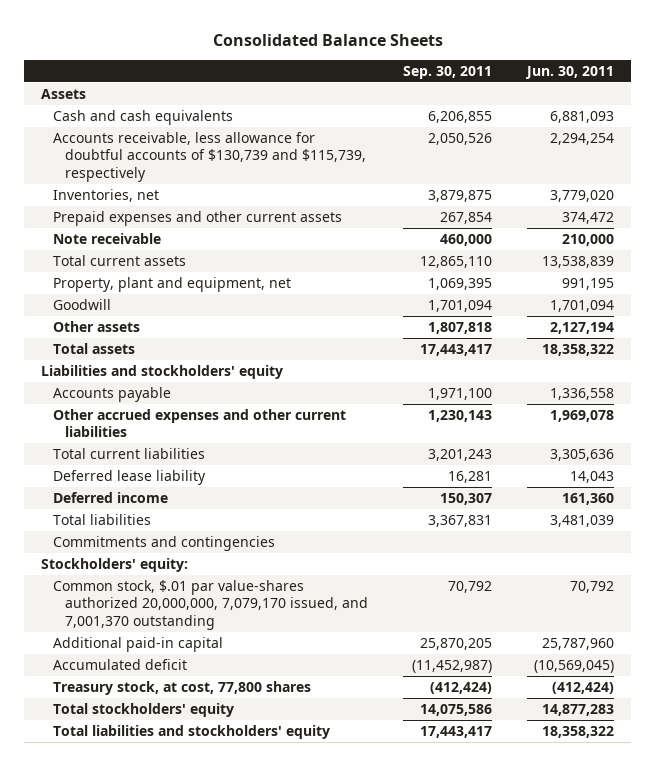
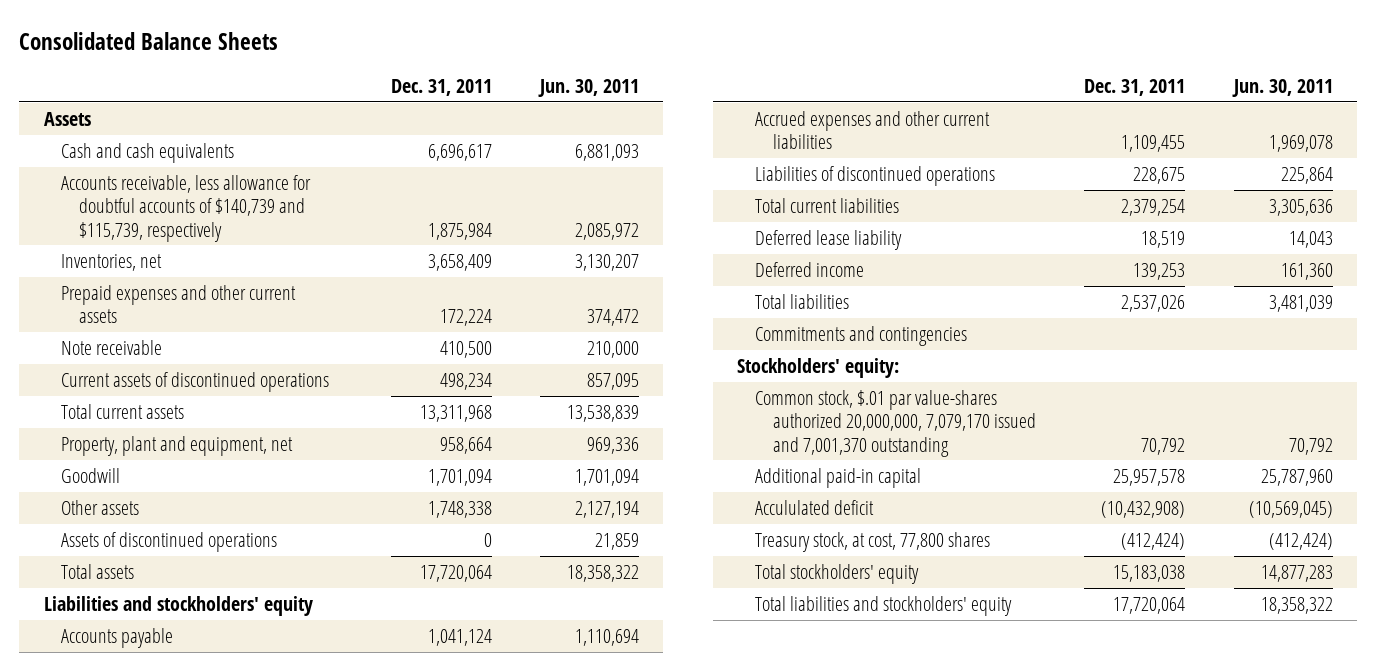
[402,65,492,79] Sep. 30, 2011 -> none
none -> [390,78,492,96] Dec. 31, 2011
[52,132,366,182] Accounts receivable, less allowance for doubtful accounts of $130,739 and $115,739, respectively -> [61,174,312,242] Accounts receivable, less allowance for doubtful accounts of $140,739 and $115,739, respectively
[549,133,614,146] 2,294,254 -> [575,222,640,240] 2,085,972
[549,190,614,203] 3,779,020 -> [575,253,640,271] 3,130,207
none -> [61,371,330,392] Current assets of discontinued operations
[561,278,614,291] 991,195 -> [587,436,640,454] 969,336
none -> [61,531,278,552] Assets of discontinued operations
[549,388,614,401] 1,336,558 -> [575,628,640,646] 1,110,694
[52,409,346,438] Other accrued expenses and other current liabilities -> [754,110,990,150] Accrued expenses and other current liabilities
none -> [754,165,995,186] Liabilities of discontinued operations
[52,580,368,630] Common stock, $.01 par value-shares authorized 20,000,000, 7,079,170 issued, and 7,001,370 outstanding -> [754,389,1036,457] Common stock, $.01 par value-shares authorized 20,000,000, 7,079,170 issued and 7,001,370 outstanding
[52,659,187,671] Accumulated deficit -> [754,499,874,515] Accululated deficit

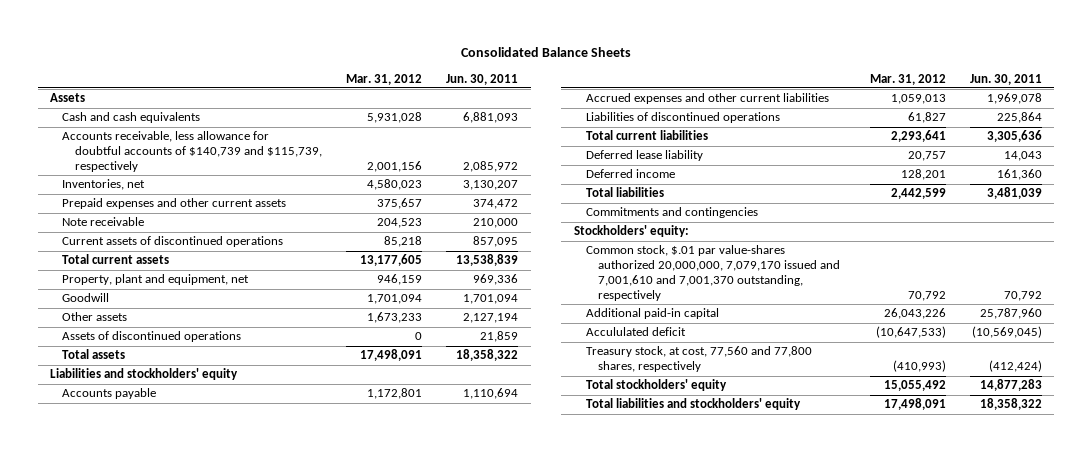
[390,78,492,96] Dec. 31, 2011 -> none
none -> [346,73,423,85] Mar. 31, 2012
[754,389,1036,457] Common stock, $.01 par value-shares authorized 20,000,000, 7,079,170 issued and 7,001,370 outstanding -> [586,245,841,301] Common stock, $.01 par value-shares authorized 20,000,000, 7,079,170 issued and 7,001,610 and 7,001,370 outstanding, respectively
[754,531,990,552] Treasury stock, at cost, 77,800 shares -> [586,346,813,373] Treasury stock, at cost, 77,560 and 77,800 shares, respectively

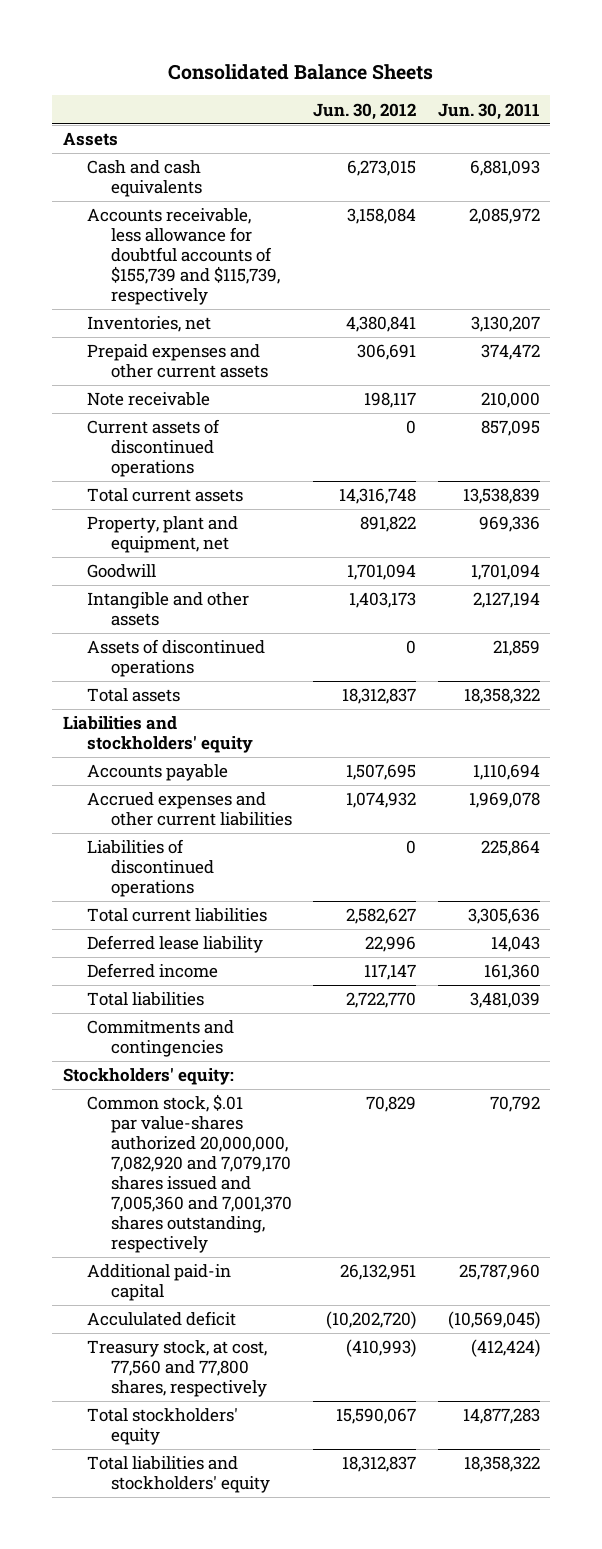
[346,73,423,85] Mar. 31, 2012 -> none
none -> [313,102,417,120] Jun. 30, 2012
[62,131,322,173] Accounts receivable, less allowance for doubtful accounts of $140,739 and $115,739, respectively -> [87,208,281,306] Accounts receivable, less allowance for doubtful accounts of $155,739 and $115,739, respectively
[62,312,128,322] Other assets -> [87,592,250,627] Intangible and other assets
[586,245,841,301] Common stock, $.01 par value-shares authorized 20,000,000, 7,079,170 issued and 7,001,610 and 7,001,370 outstanding, respectively -> [87,1094,293,1254] Common stock, $.01 par value-shares authorized 20,000,000, 7,082,920 and 7,079,170 shares issued and 7,005,360 and 7,001,370 shares outstanding, respectively

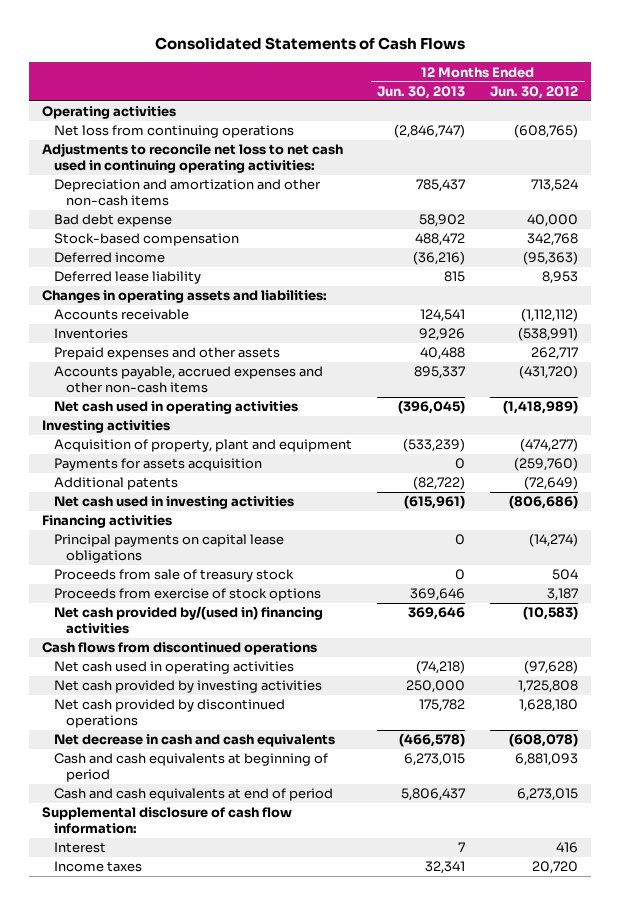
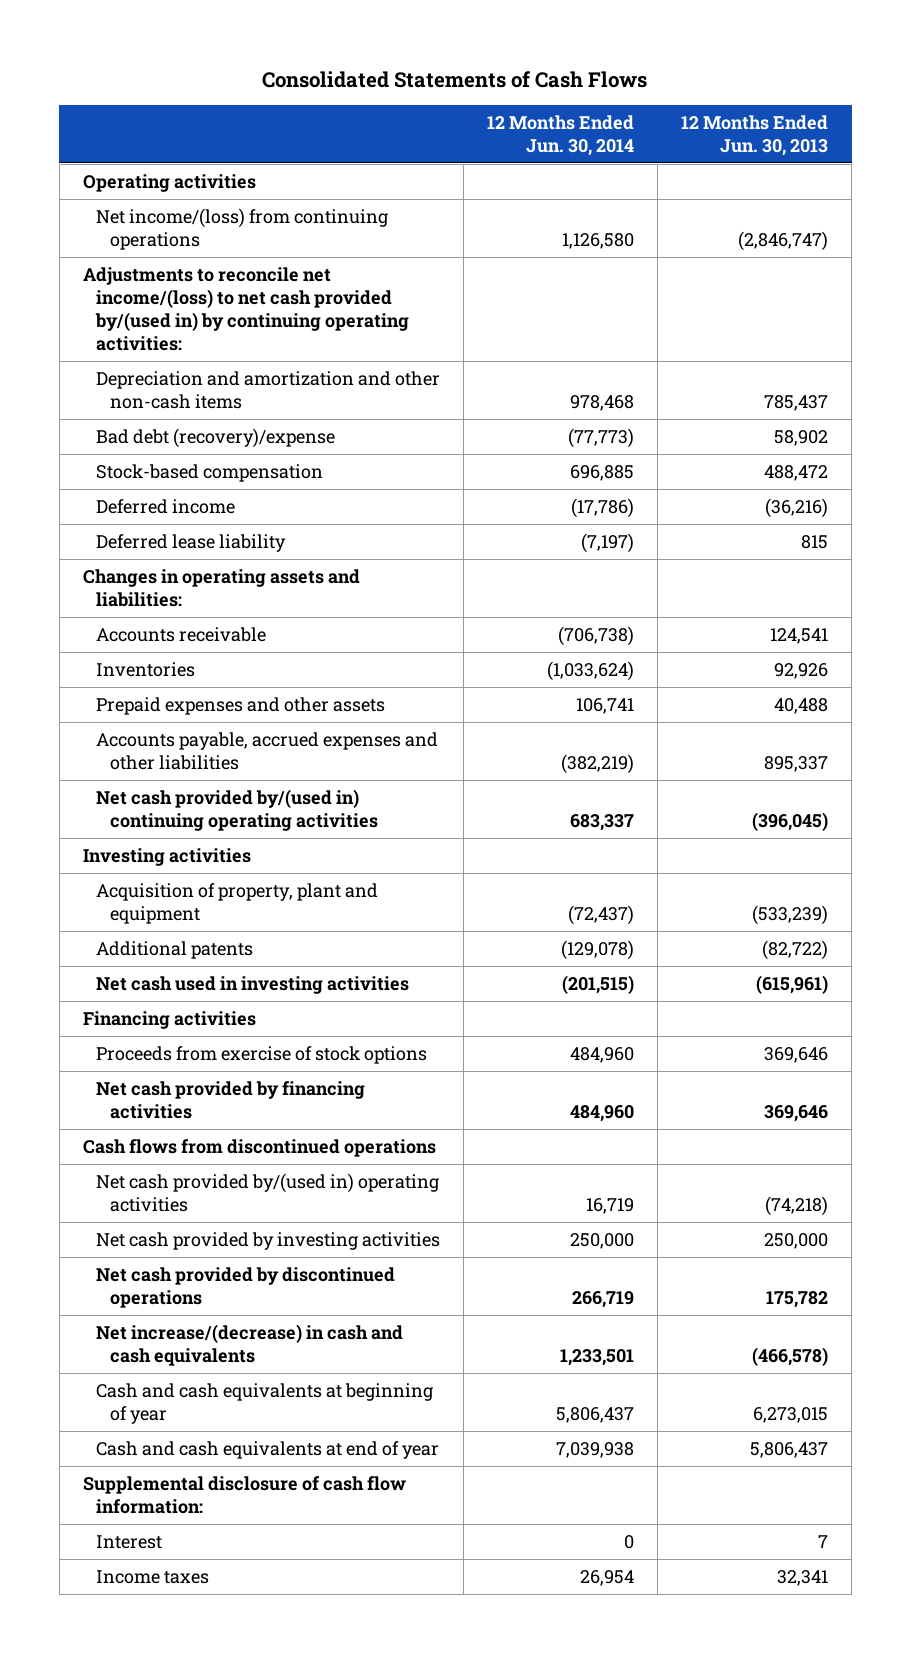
[490,85,579,99] Jun. 30, 2012 -> none
none -> [487,114,635,156] 12 Months Ended Jun. 30, 2014
[54,125,295,139] Net loss from continuing operations -> [96,207,389,250] Net income/(loss) from continuing operations
[41,143,343,173] Adjustments to reconcile net loss to net cash used in continuing operating activities: -> [82,266,410,351] Adjustments to reconcile net income/(loss) to net cash provided by/(used in) by continuing operating activities:
[54,214,173,228] Bad debt expense -> [96,427,336,448] Bad debt (recovery)/expense
[54,366,324,393] Accounts payable, accrued expenses and other non-cash items -> [96,731,439,770] Accounts payable, accrued expenses and other liabilities
[54,401,299,415] Net cash used in operating activities -> [96,788,379,831] Net cash provided by/(used in) continuing operating activities
[54,458,263,472] Payments for assets acquisition -> none
[54,534,285,563] Principal payments on capital lease obligations -> none
[54,569,295,583] Proceeds from sale of treasury stock -> none
[54,606,324,634] Net cash provided by/(used in) financing activities -> [96,1080,366,1119] Net cash provided by financing activities
[54,661,295,675] Net cash used in operating activities -> [96,1172,440,1212] Net cash provided by/(used in) operating activities
[54,734,336,748] Net decrease in cash and cash equivalents -> [96,1323,404,1366] Net increase/(decrease) in cash and cash equivalents
[54,753,329,782] Cash and cash equivalents at beginning of period -> [96,1382,434,1424] Cash and cash equivalents at beginning of year
[54,788,334,802] Cash and cash equivalents at end of period -> [96,1440,440,1459] Cash and cash equivalents at end of year

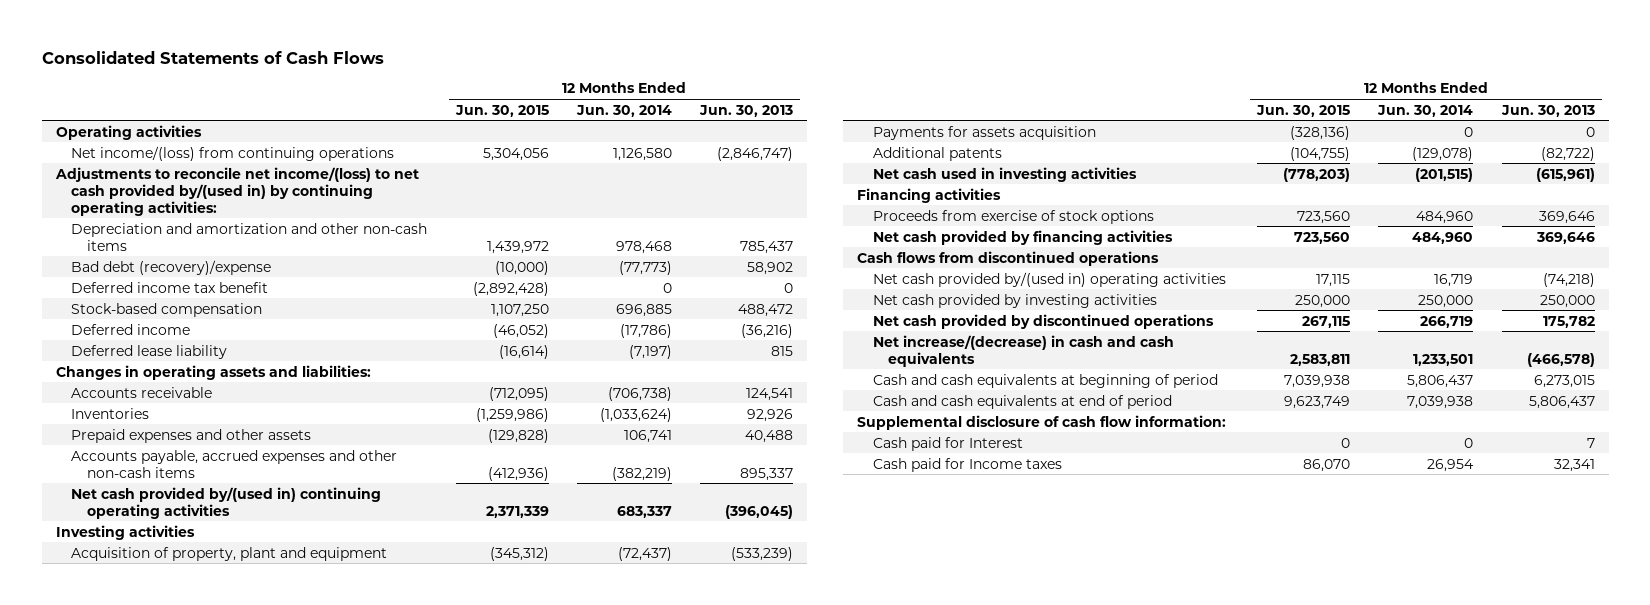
none -> [454,104,549,117] Jun. 30, 2015
none -> [71,281,269,293] Deferred income tax benefit
[96,731,439,770] Accounts payable, accrued expenses and other liabilities -> [71,449,398,478] Accounts payable, accrued expenses and other non-cash items
none -> [872,125,1096,140] Payments for assets acquisition
[96,1382,434,1424] Cash and cash equivalents at beginning of year -> [872,373,1218,388] Cash and cash equivalents at beginning of period
[96,1440,440,1459] Cash and cash equivalents at end of year -> [872,394,1172,409] Cash and cash equivalents at end of period
[96,1534,163,1549] Interest -> [872,436,1023,451] Cash paid for Interest
[96,1569,210,1584] Income taxes -> [872,457,1062,472] Cash paid for Income taxes

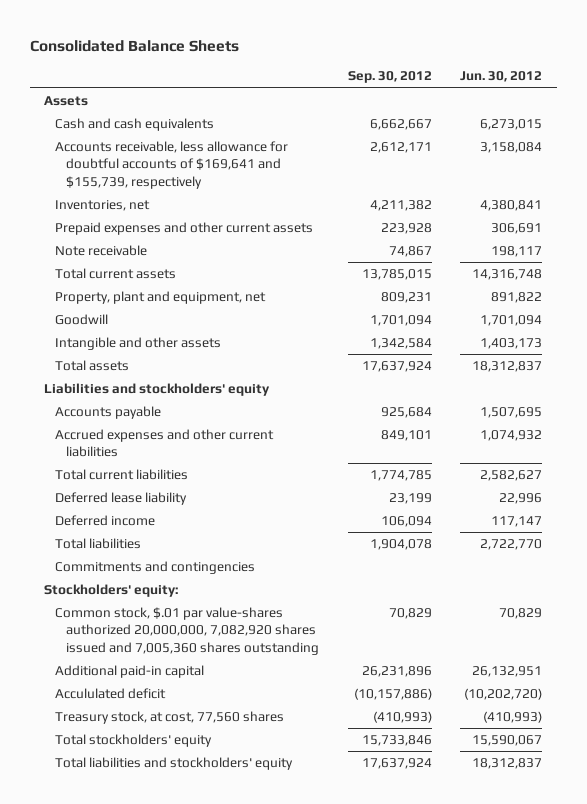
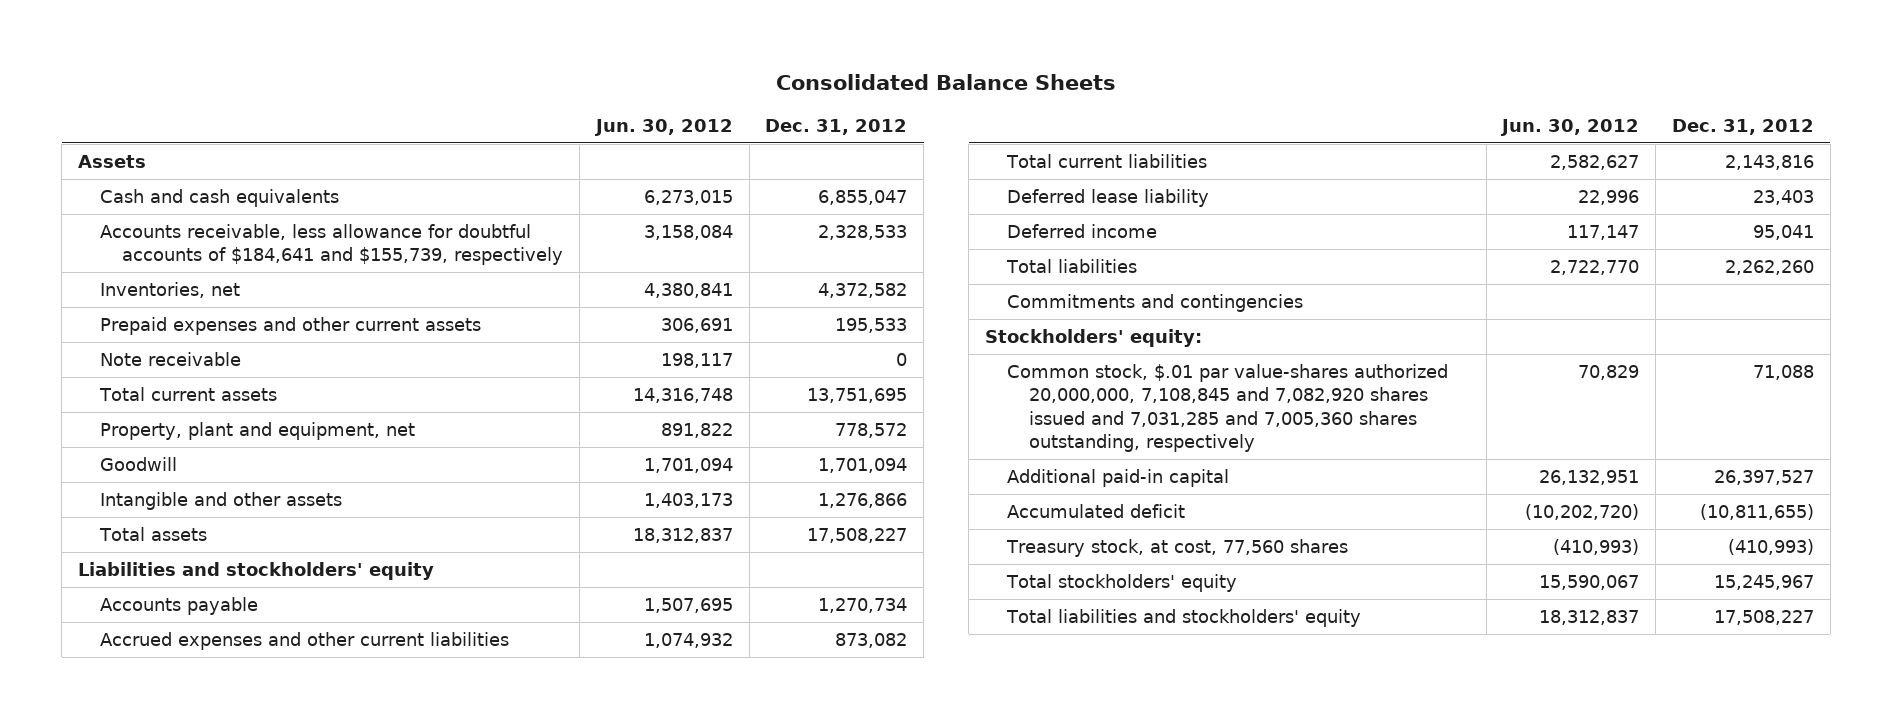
[347,71,432,84] Sep. 30, 2012 -> none
none -> [765,118,908,135] Dec. 31, 2012
[55,140,289,189] Accounts receivable, less allowance for doubtful accounts of $169,641 and $155,739, respectively -> [100,224,564,266] Accounts receivable, less allowance for doubtful accounts of $184,641 and $155,739, respectively
[55,606,320,655] Common stock, $.01 par value-shares authorized 20,000,000, 7,082,920 shares issued and 7,005,360 shares outstanding -> [1006,364,1448,453] Common stock, $.01 par value-shares authorized 20,000,000, 7,108,845 and 7,082,920 shares issued and 7,031,285 and 7,005,360 shares outstanding, respectively
[55,687,167,699] Accululated deficit -> [1006,504,1185,519] Accumulated deficit

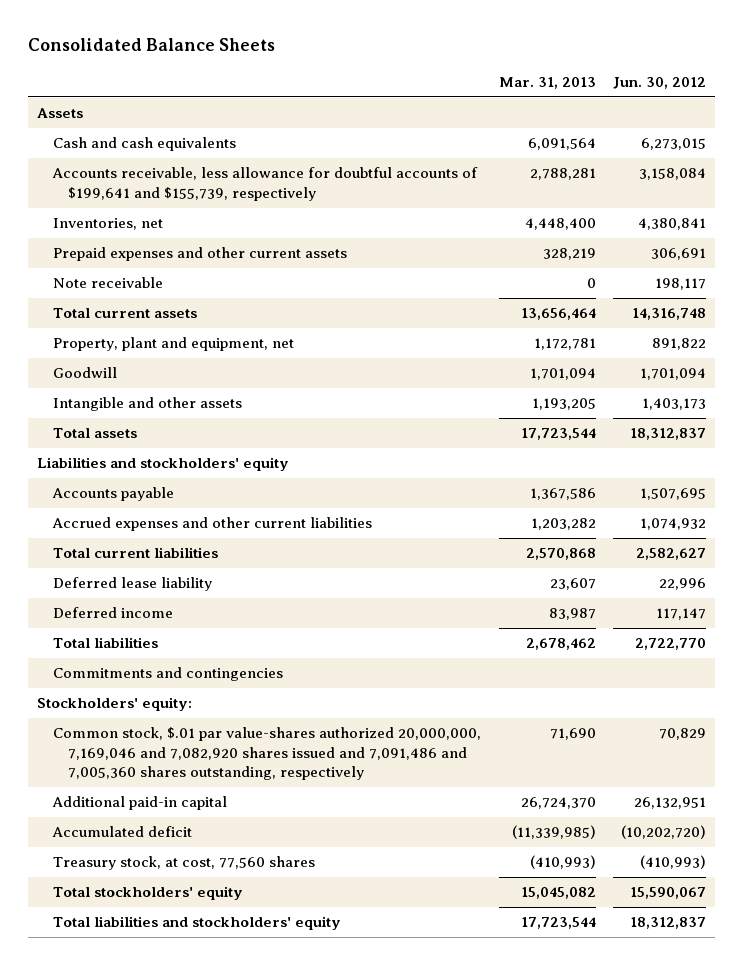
[765,118,908,135] Dec. 31, 2012 -> none
none -> [498,76,596,89] Mar. 31, 2013
[100,224,564,266] Accounts receivable, less allowance for doubtful accounts of $184,641 and $155,739, respectively -> [51,167,478,201] Accounts receivable, less allowance for doubtful accounts of $199,641 and $155,739, respectively
[1006,364,1448,453] Common stock, $.01 par value-shares authorized 20,000,000, 7,108,845 and 7,082,920 shares issued and 7,031,285 and 7,005,360 shares outstanding, respectively -> [52,727,481,781] Common stock, $.01 par value-shares authorized 20,000,000, 7,169,046 and 7,082,920 shares issued and 7,091,486 and 7,005,360 shares outstanding, respectively

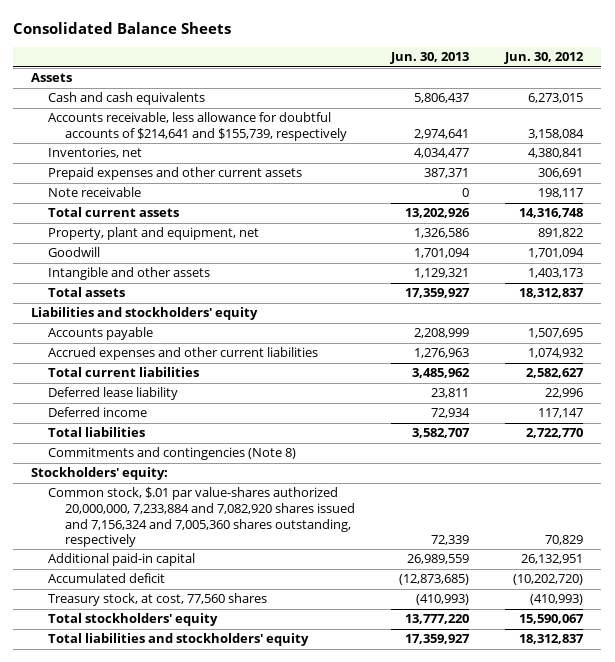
[498,76,596,89] Mar. 31, 2013 -> none
none -> [390,52,470,65] Jun. 30, 2013
[51,167,478,201] Accounts receivable, less allowance for doubtful accounts of $199,641 and $155,739, respectively -> [48,112,348,142] Accounts receivable, less allowance for doubtful accounts of $214,641 and $155,739, respectively
[52,667,283,682] Commitments and contingencies -> [48,447,297,461] Commitments and contingencies (Note 8)
[52,727,481,781] Common stock, $.01 par value-shares authorized 20,000,000, 7,169,046 and 7,082,920 shares issued and 7,091,486 and 7,005,360 shares outstanding, respectively -> [48,487,356,548] Common stock, $.01 par value-shares authorized 20,000,000, 7,233,884 and 7,082,920 shares issued and 7,156,324 and 7,005,360 shares outstanding, respectively

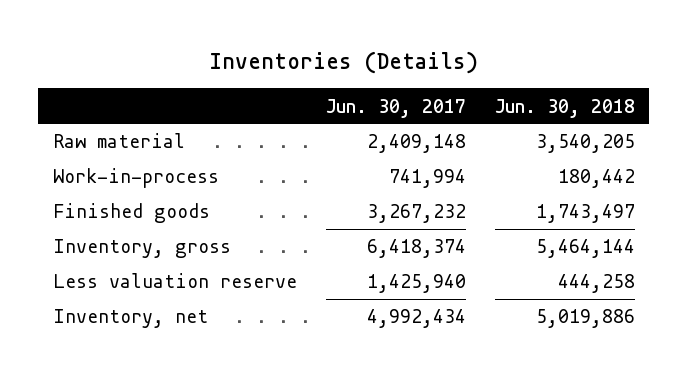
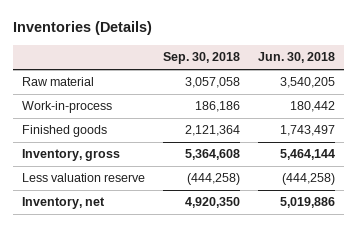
[325,98,466,118] Jun. 30, 2017 -> none
none -> [163,52,241,65] Sep. 30, 2018
[557,274,635,294] 444,258 -> [282,173,336,186] (444,258)

